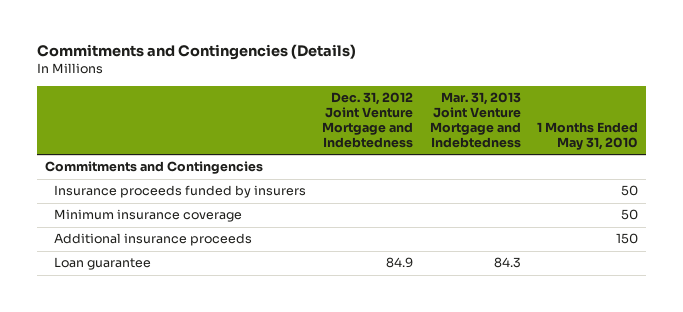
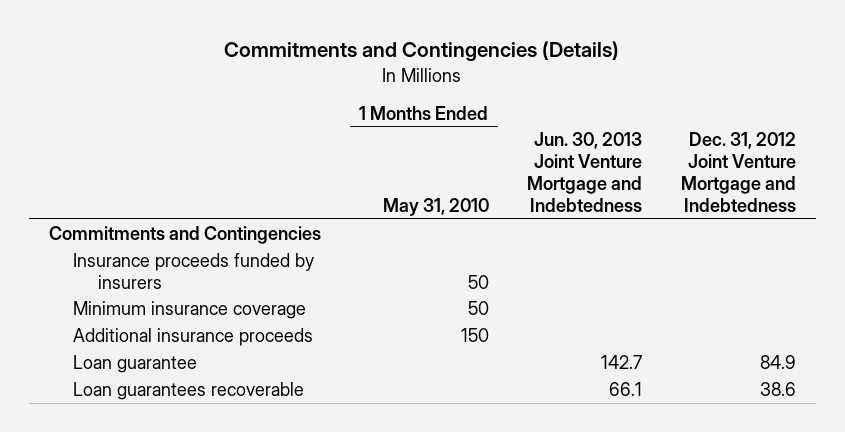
[429,92,521,148] Mar. 31, 2013 Joint Venture Mortgage and Indebtedness -> none
none -> [527,132,643,212] Jun. 30, 2013 Joint Venture Mortgage and Indebtedness
none -> [73,381,305,400] Loan guarantees recoverable

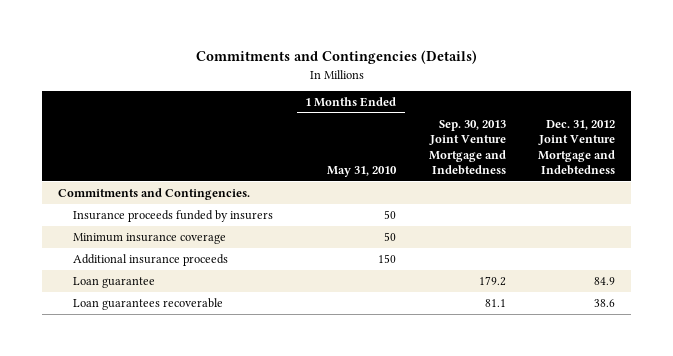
[527,132,643,212] Jun. 30, 2013 Joint Venture Mortgage and Indebtedness -> none
none -> [428,119,506,176] Sep. 30, 2013 Joint Venture Mortgage and Indebtedness
[48,225,321,244] Commitments and Contingencies -> [57,187,250,200] Commitments and Contingencies.

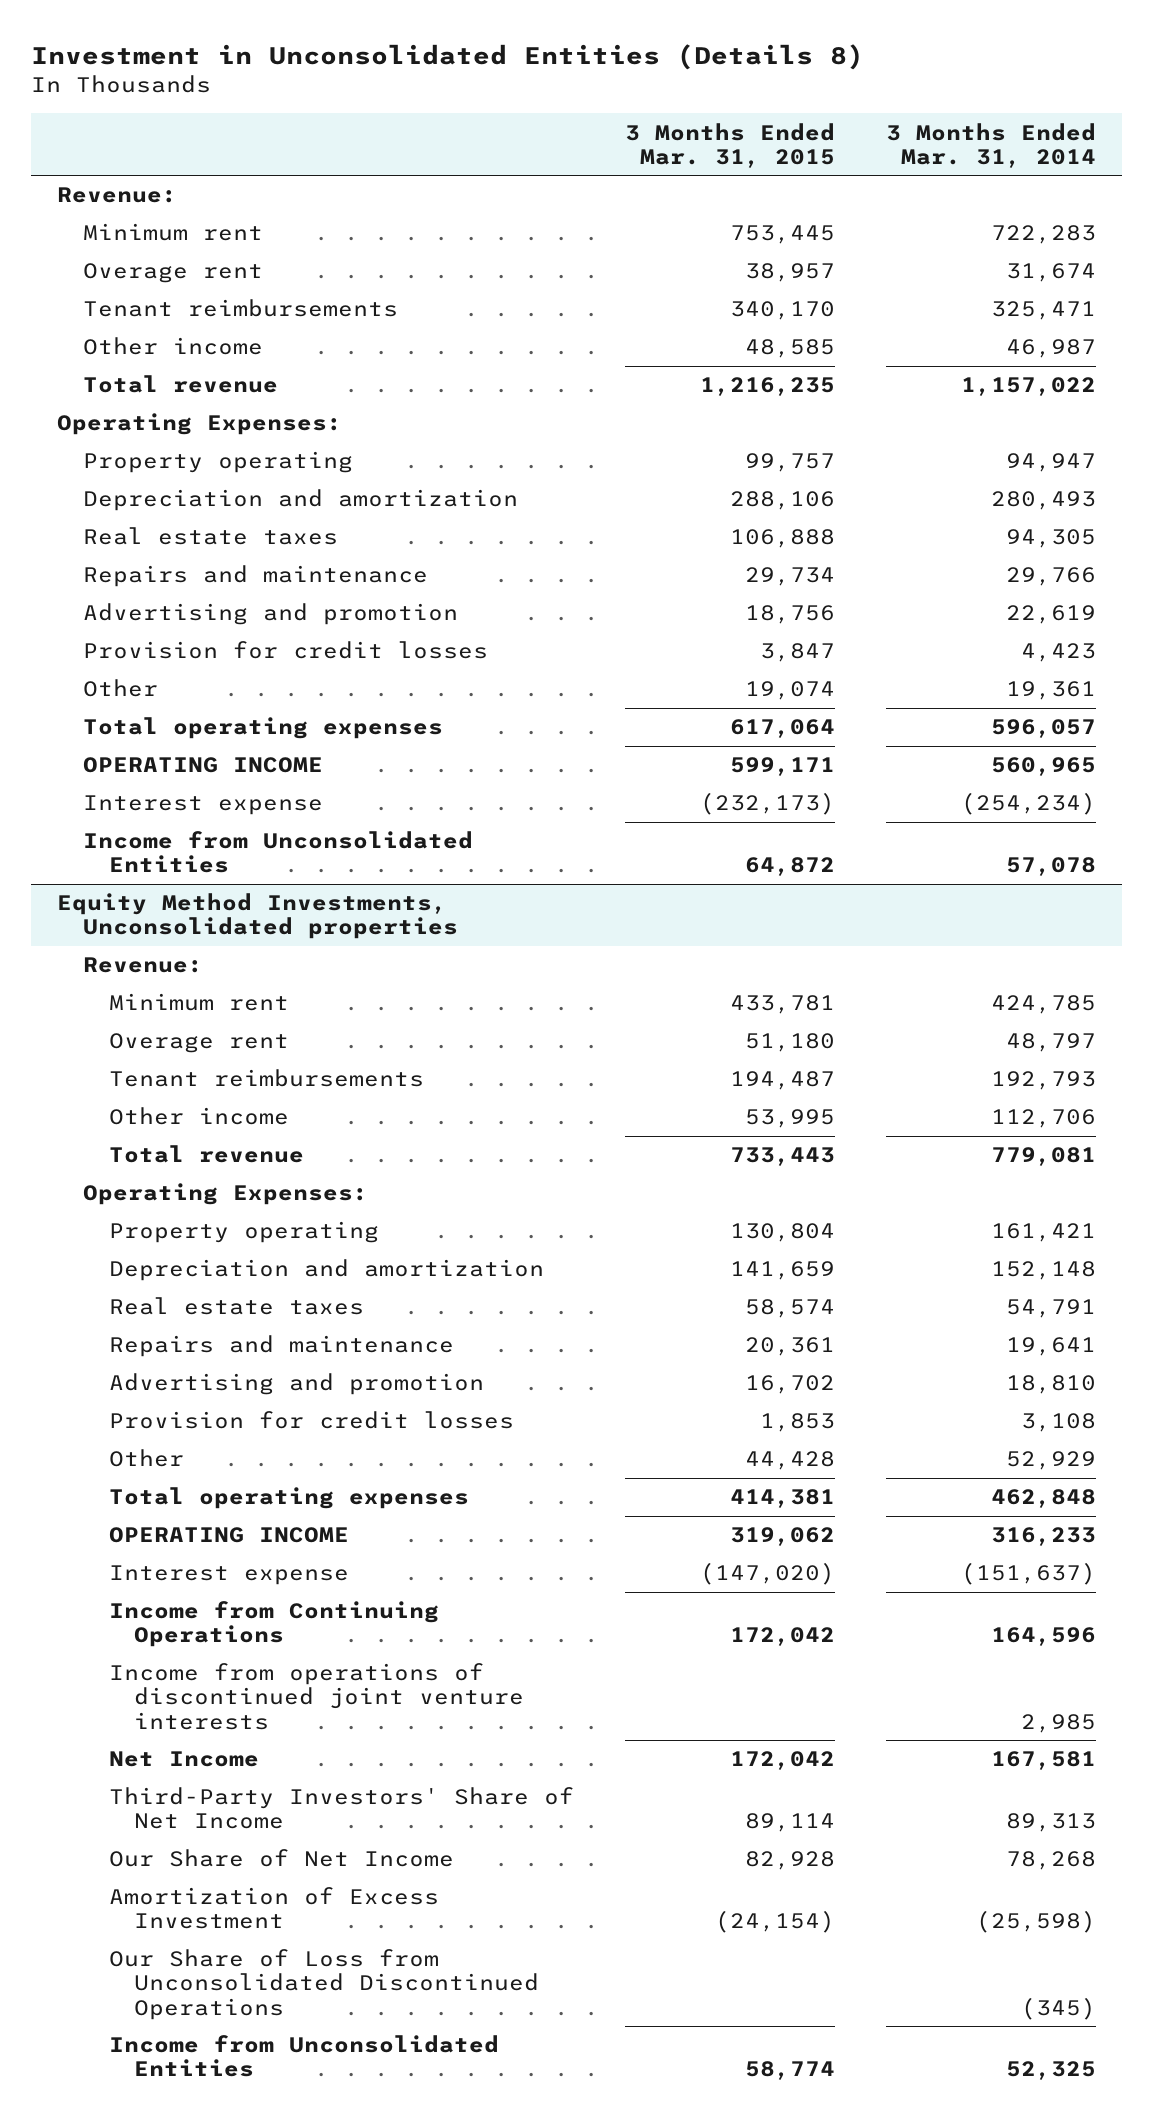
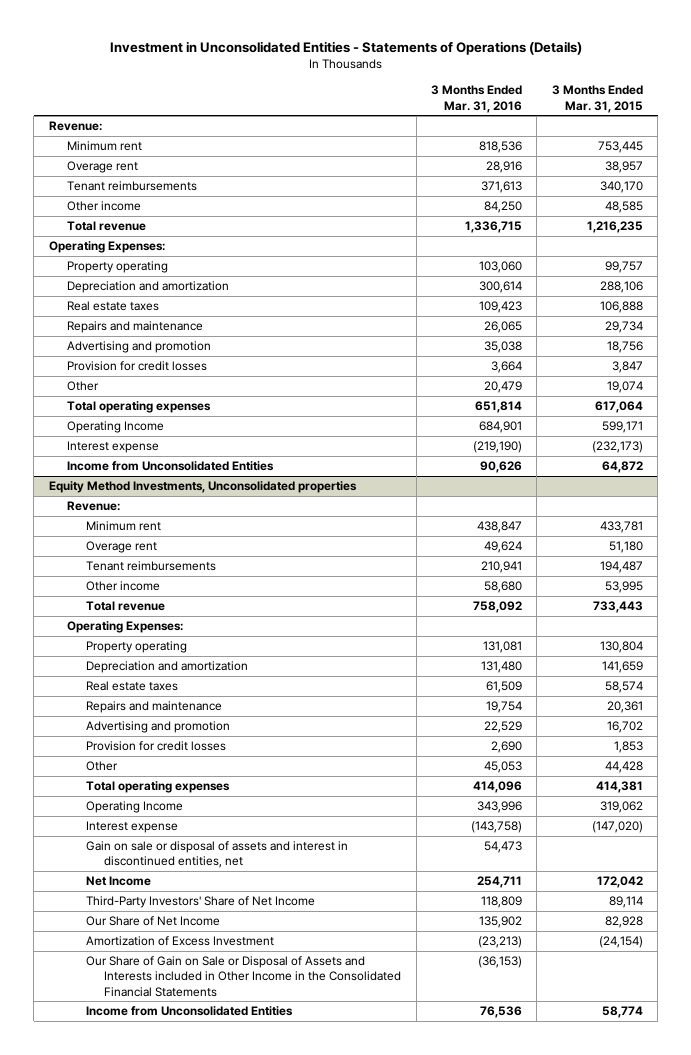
[31,43,865,70] Investment in Unconsolidated Entities (Details 8) -> [109,41,582,56] Investment in Unconsolidated Entities - Statements of Operations (Details)
[886,122,1097,168] 3 Months Ended Mar. 31, 2014 -> none
none -> [430,85,522,113] 3 Months Ended Mar. 31, 2016
[82,757,323,774] OPERATING INCOME -> [67,421,165,434] Operating Income
[108,1527,349,1544] OPERATING INCOME -> [85,801,183,814] Operating Income
[108,1601,439,1648] Income from Continuing Operations -> none
[108,1663,525,1730] Income from operations of discontinued joint venture interests -> none
none -> [85,841,348,869] Gain on sale or disposal of assets and interest in discontinued entities, net
[108,1949,540,2020] Our Share of Loss from Unconsolidated Discontinued Operations -> [85,956,402,997] Our Share of Gain on Sale or Disposal of Assets and Interests included in Other Income in the Consolidated Financial Statements

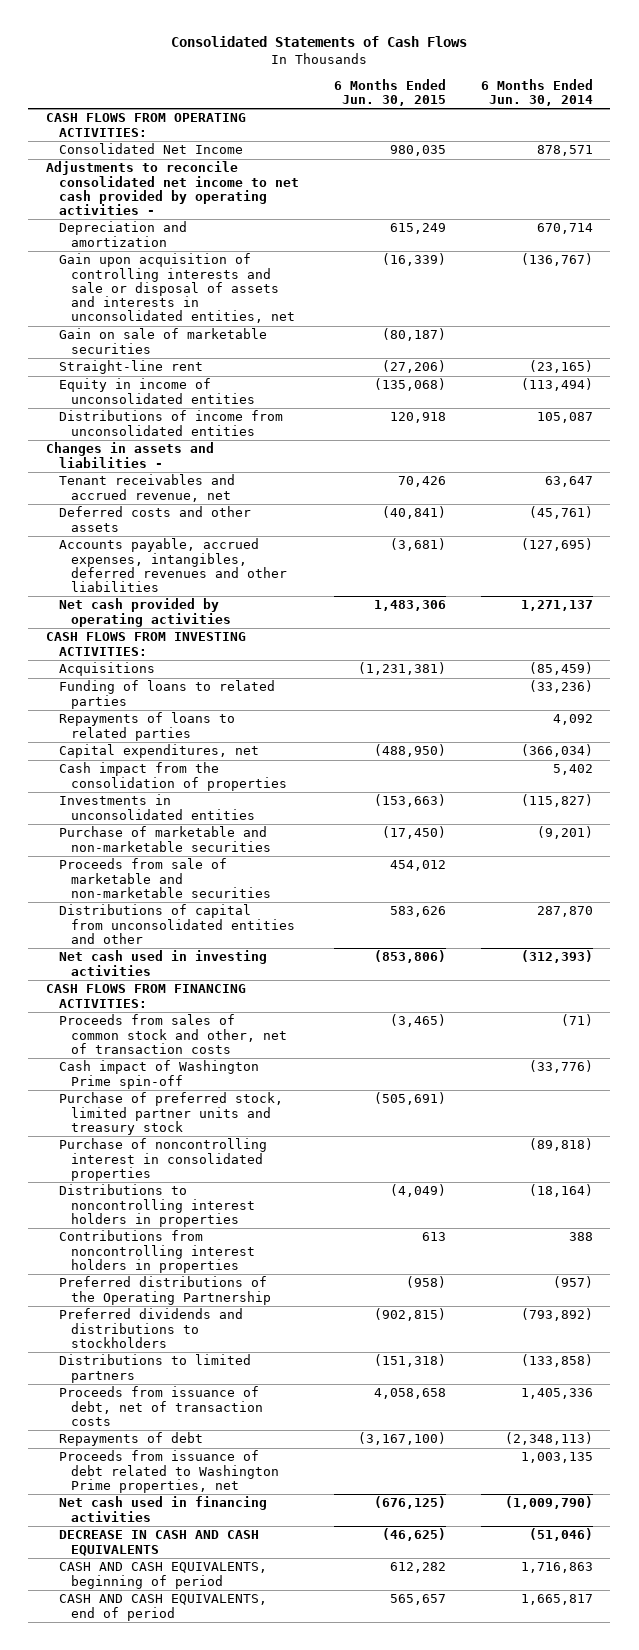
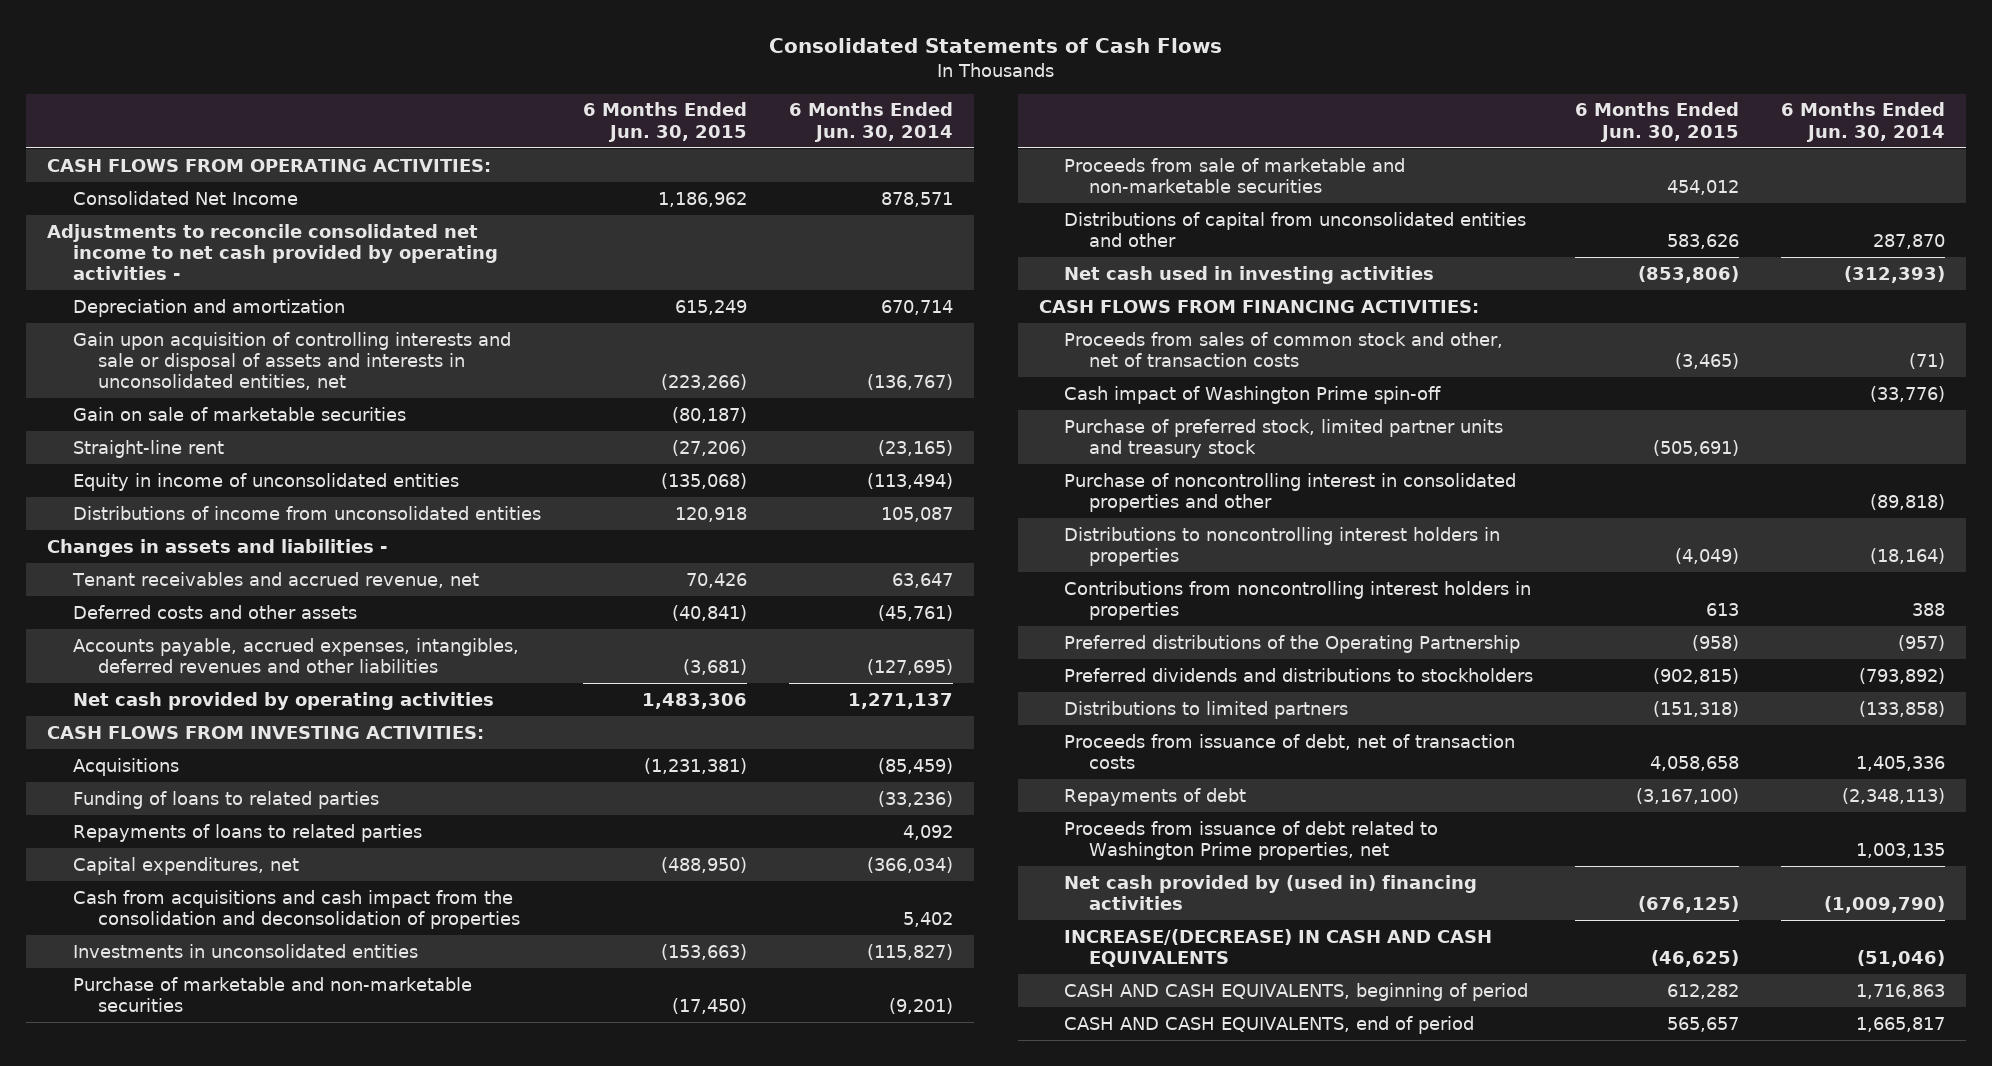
[389,145,446,157] 980,035 -> [658,191,748,207] 1,186,962
[381,253,446,267] (16,339) -> [661,374,748,391] (223,266)
[58,762,288,791] Cash impact from the consolidation of properties -> [72,889,520,929] Cash from acquisitions and cash impact from the consolidation and deconsolidation of properties
[58,1138,267,1181] Purchase of noncontrolling interest in consolidated properties -> [1063,472,1516,512] Purchase of noncontrolling interest in consolidated properties and other
[58,1496,267,1522] Net cash used in financing activities -> [1063,874,1477,910] Net cash provided by (used in) financing activities
[58,1530,259,1556] DECREASE IN CASH AND CASH EQUIVALENTS -> [1063,928,1492,967] INCREASE/(DECREASE) IN CASH AND CASH EQUIVALENTS

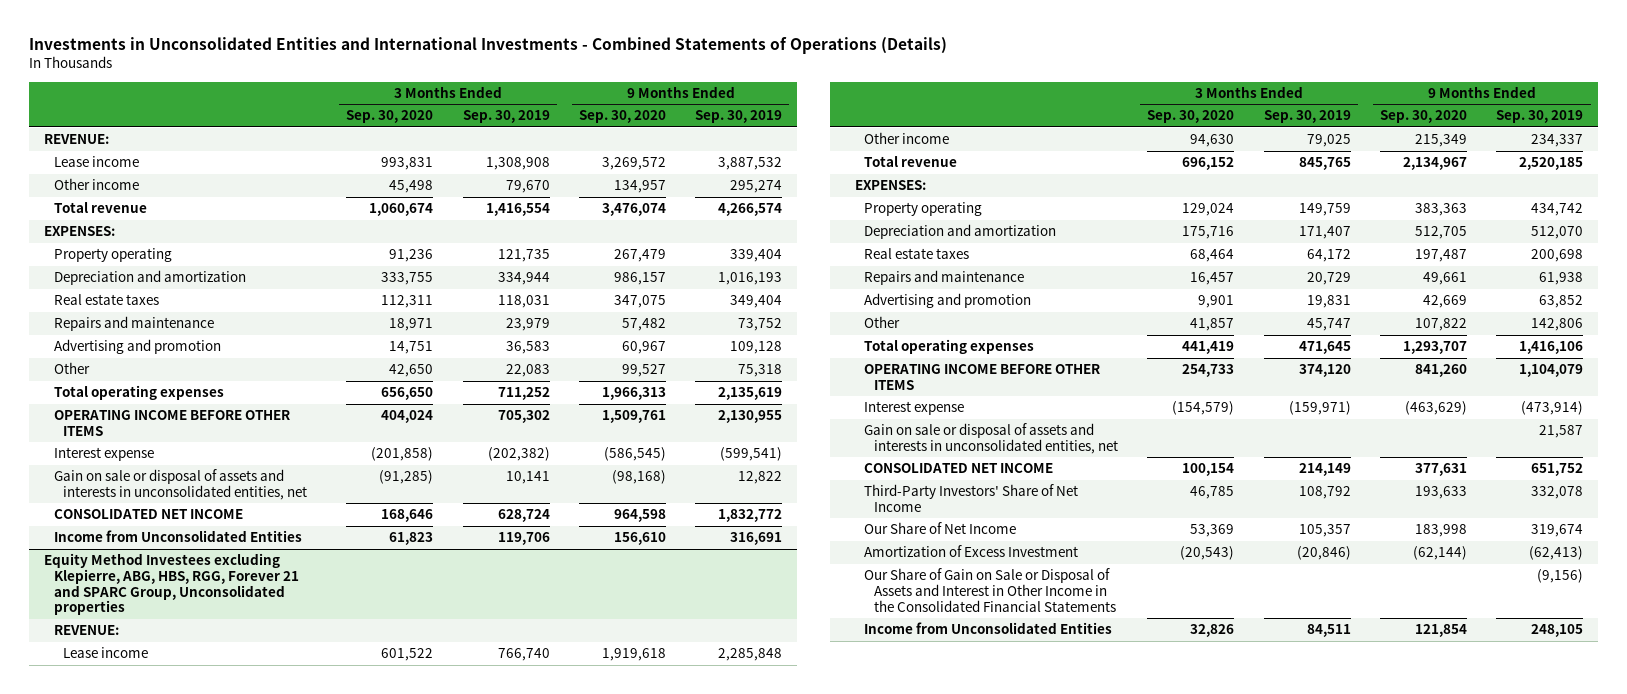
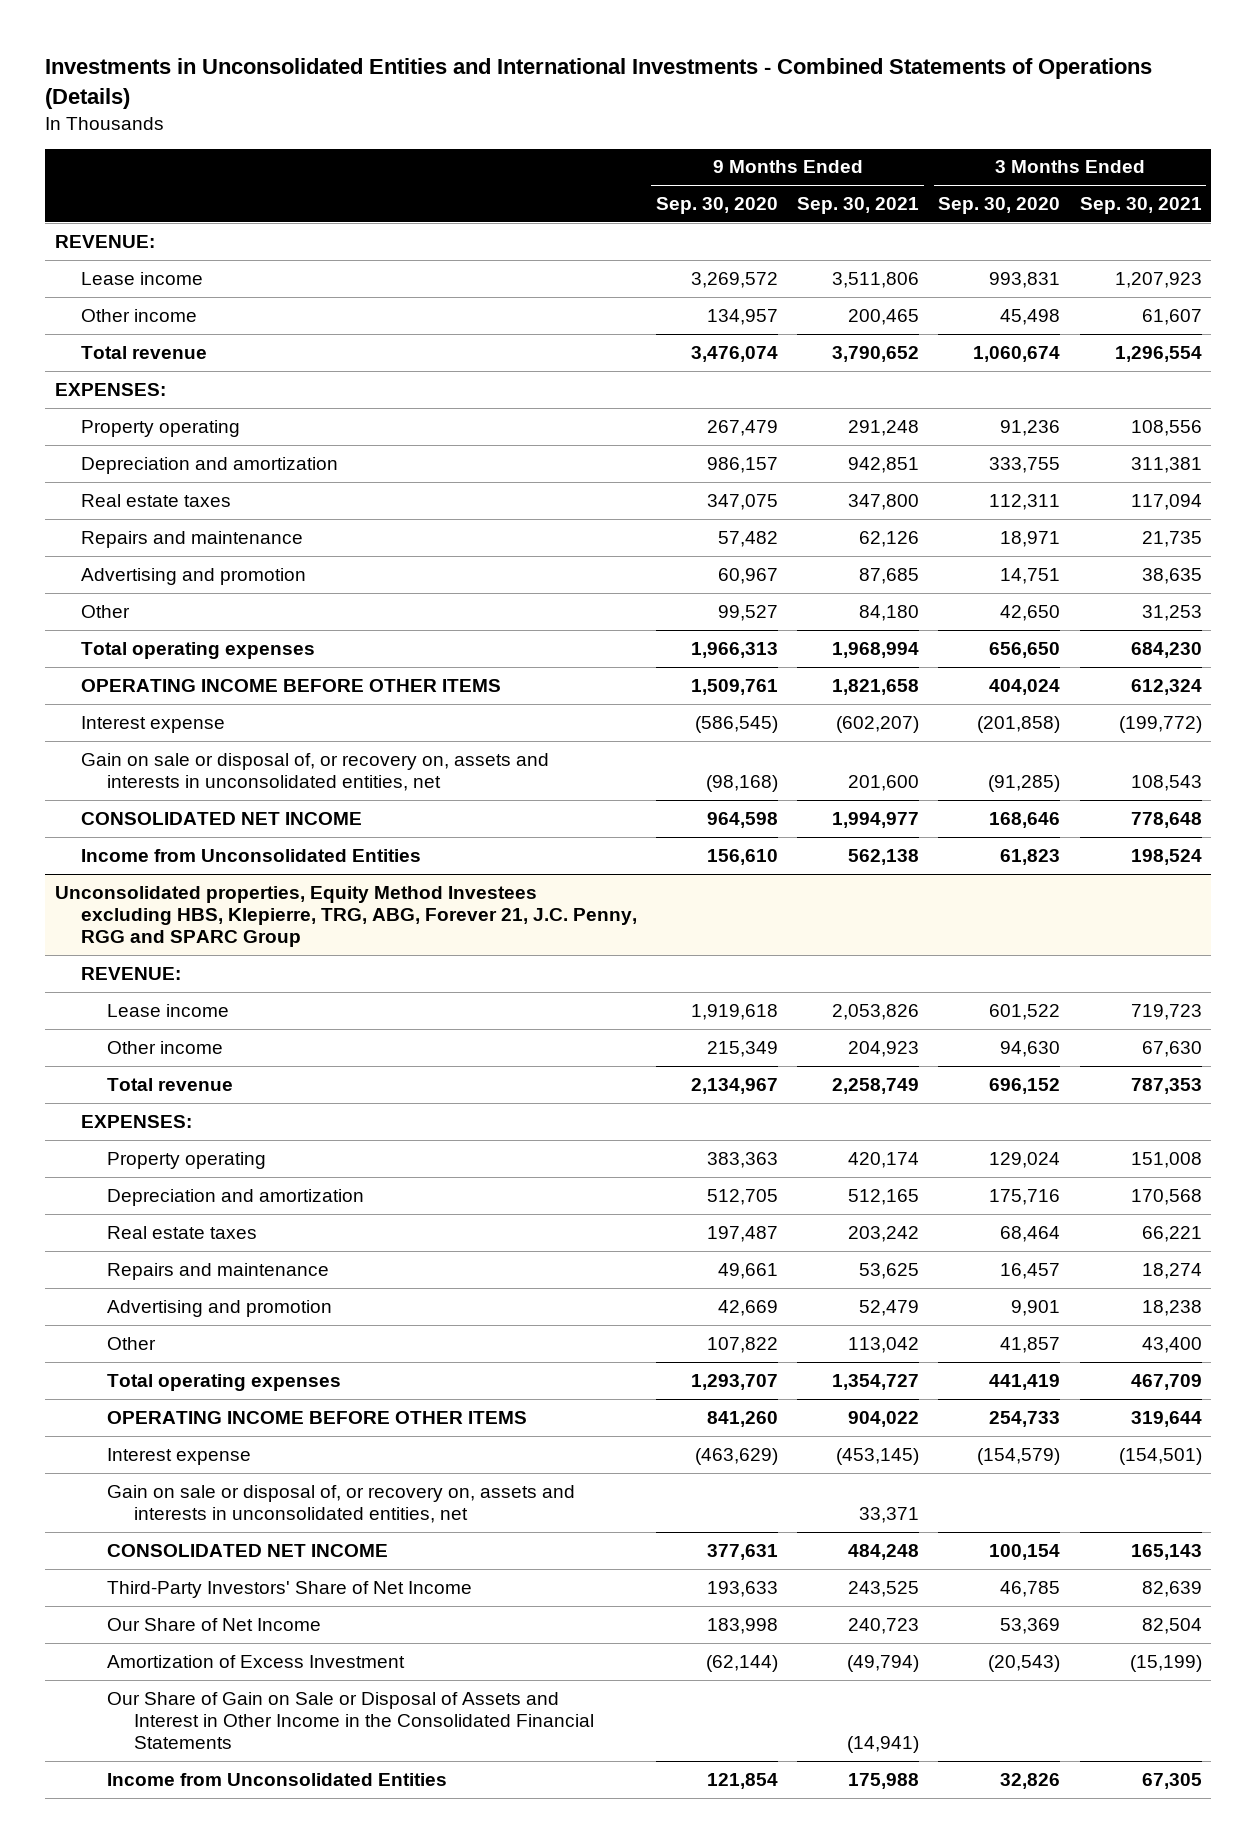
[462,110,550,124] Sep. 30, 2019 -> none
[695,110,783,124] Sep. 30, 2019 -> none
none -> [797,197,920,215] Sep. 30, 2021
none -> [1079,197,1202,215] Sep. 30, 2021
[53,469,308,500] Gain on sale or disposal of assets and interests in unconsolidated entities, net -> [80,752,549,791] Gain on sale or disposal of, or recovery on, assets and interests in unconsolidated entities, net
[43,553,299,616] Equity Method Investees excluding Klepierre, ABG, HBS, RGG, Forever 21 and SPARC Group, Unconsolidated properties -> [54,885,637,948] Unconsolidated properties, Equity Method Investees excluding HBS, Klepierre, TRG, ABG, Forever 21, J.C. Penny, RGG and SPARC Group
[864,423,1119,454] Gain on sale or disposal of assets and interests in unconsolidated entities, net -> [107,1484,576,1523] Gain on sale or disposal of, or recovery on, assets and interests in unconsolidated entities, net

